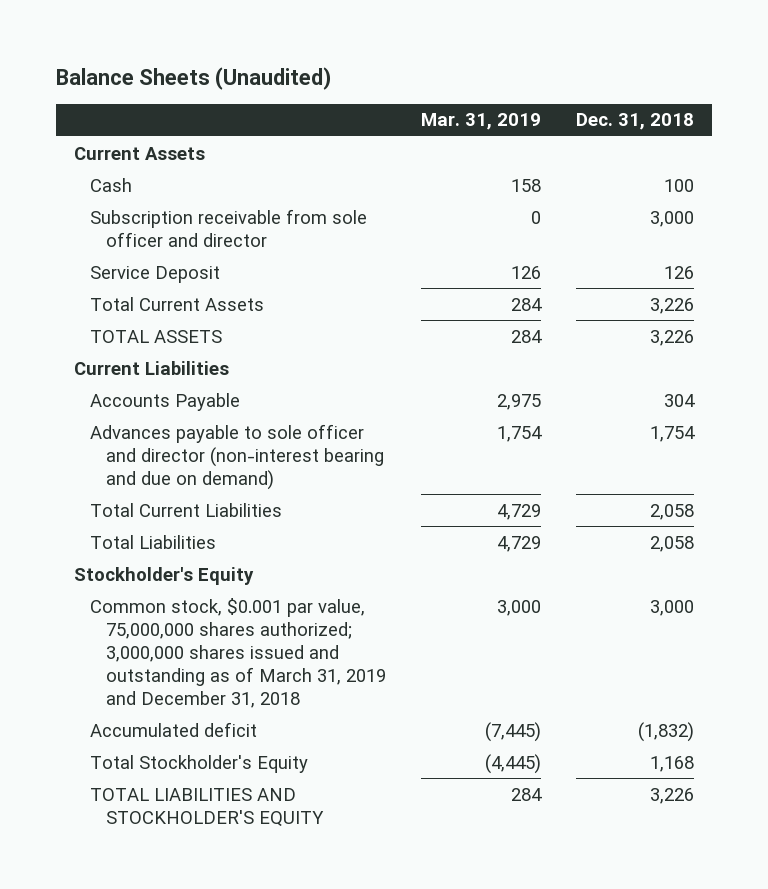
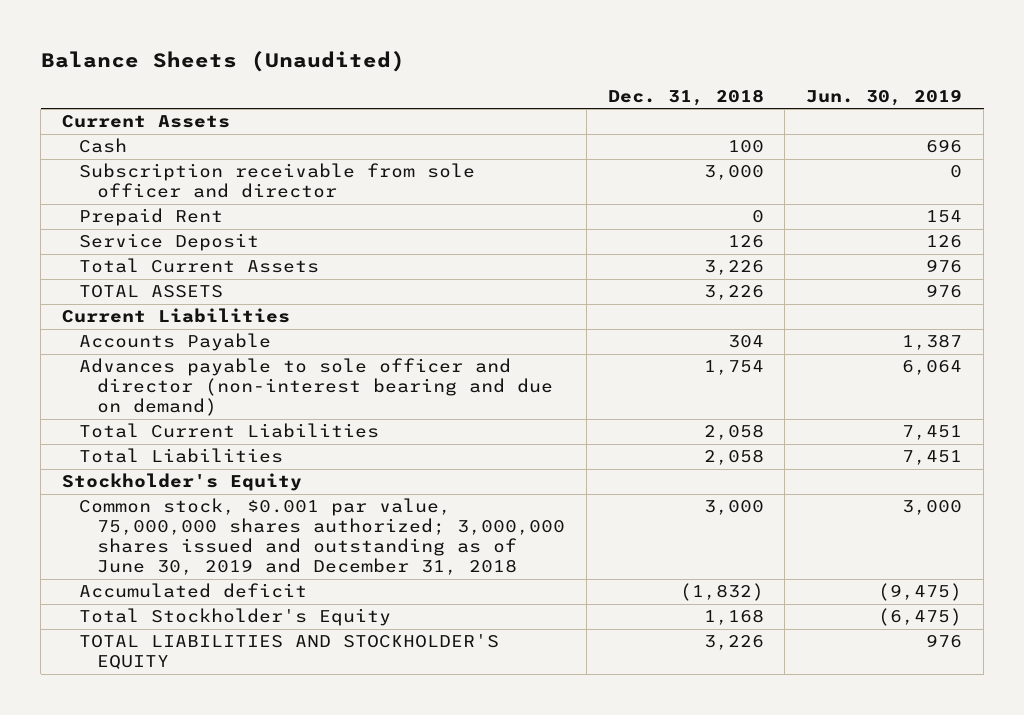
[421,113,542,131] Mar. 31, 2019 -> none
none -> [806,88,963,106] Jun. 30, 2019
none -> [79,208,224,227] Prepaid Rent
[89,597,387,708] Common stock, $0.001 par value, 75,000,000 shares authorized; 3,000,000 shares issued and outstanding as of March 31, 2019 and December 31, 2018 -> [79,498,565,576] Common stock, $0.001 par value, 75,000,000 shares authorized; 3,000,000 shares issued and outstanding as of June 30, 2019 and December 31, 2018

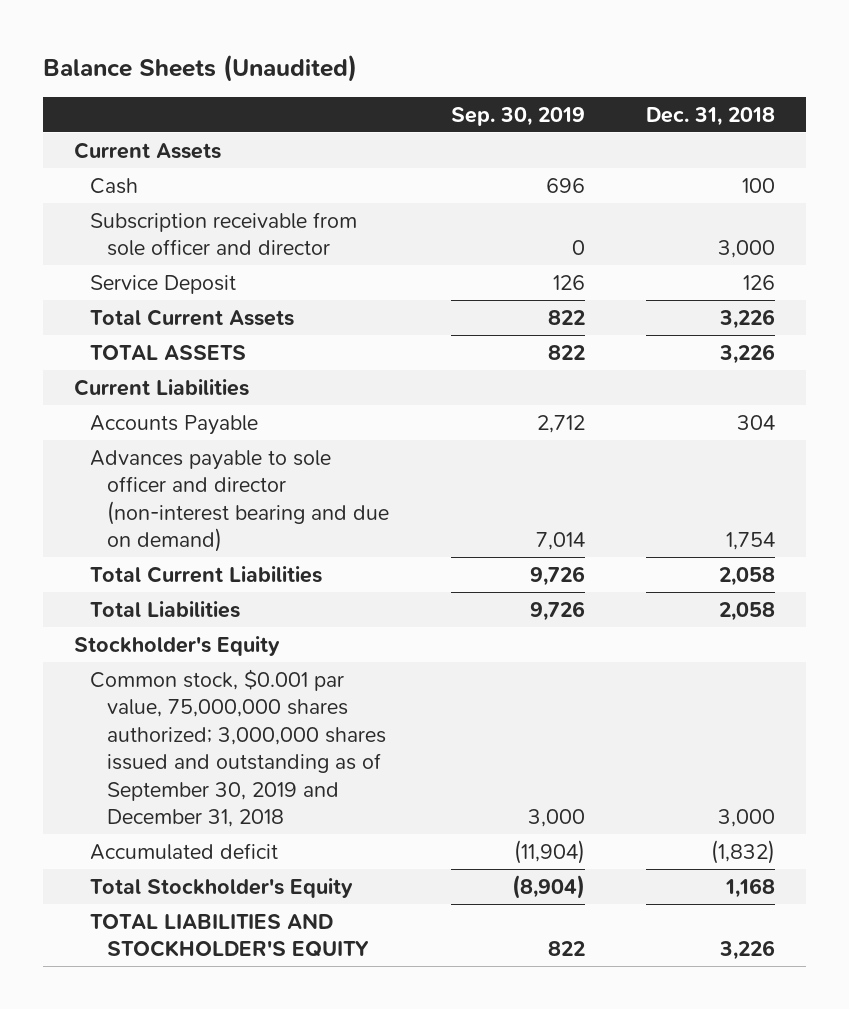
[806,88,963,106] Jun. 30, 2019 -> none
none -> [450,106,585,126] Sep. 30, 2019
[79,208,224,227] Prepaid Rent -> none
[79,498,565,576] Common stock, $0.001 par value, 75,000,000 shares authorized; 3,000,000 shares issued and outstanding as of June 30, 2019 and December 31, 2018 -> [90,668,387,828] Common stock, $0.001 par value, 75,000,000 shares authorized; 3,000,000 shares issued and outstanding as of September 30, 2019 and December 31, 2018

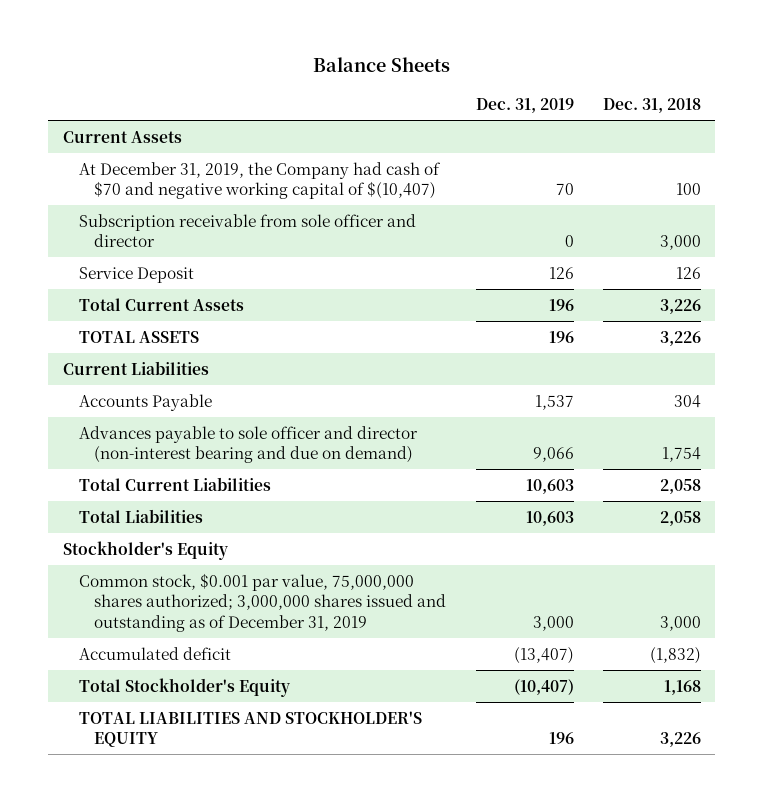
[42,53,357,82] Balance Sheets (Unaudited) -> [312,57,450,73] Balance Sheets
[450,106,585,126] Sep. 30, 2019 -> none
none -> [475,97,574,113] Dec. 31, 2019
[90,177,139,194] Cash -> [78,161,441,200] At December 31, 2019, the Company had cash of $70 and negative working capital of $(10,407)
[90,668,387,828] Common stock, $0.001 par value, 75,000,000 shares authorized; 3,000,000 shares issued and outstanding as of September 30, 2019 and December 31, 2018 -> [78,572,447,632] Common stock, $0.001 par value, 75,000,000 shares authorized; 3,000,000 shares issued and outstanding as of December 31, 2019

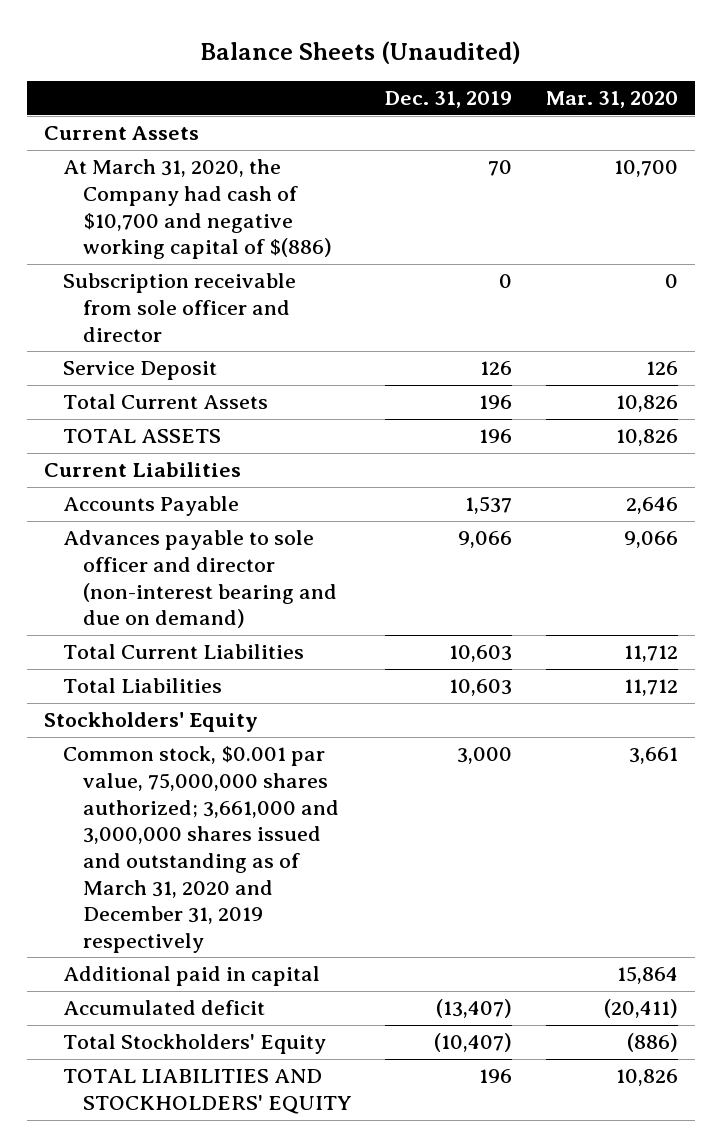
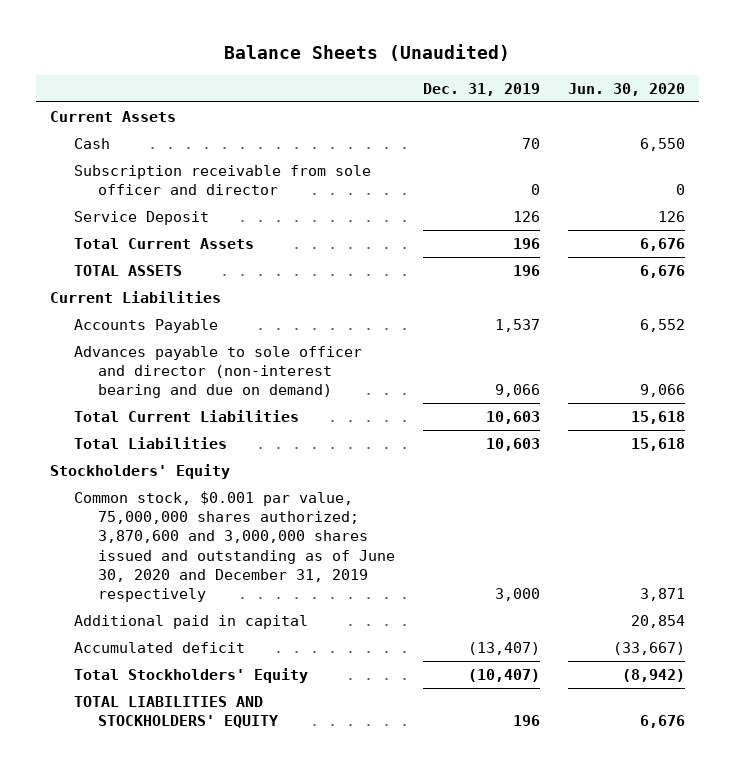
[546,91,679,109] Mar. 31, 2020 -> none
none -> [567,82,685,96] Jun. 30, 2020
[63,159,332,260] At March 31, 2020, the Company had cash of $10,700 and negative working capital of $(886) -> [73,138,110,150] Cash
[63,746,339,953] Common stock, $0.001 par value, 75,000,000 shares authorized; 3,661,000 and 3,000,000 shares issued and outstanding as of March 31, 2020 and December 31, 2019 respectively -> [73,491,395,603] Common stock, $0.001 par value, 75,000,000 shares authorized; 3,870,600 and 3,000,000 shares issued and outstanding as of June 30, 2020 and December 31, 2019 respectively

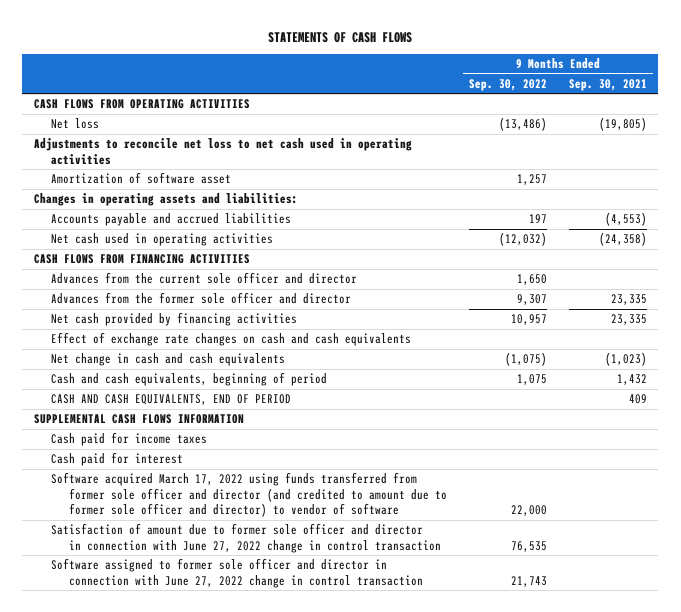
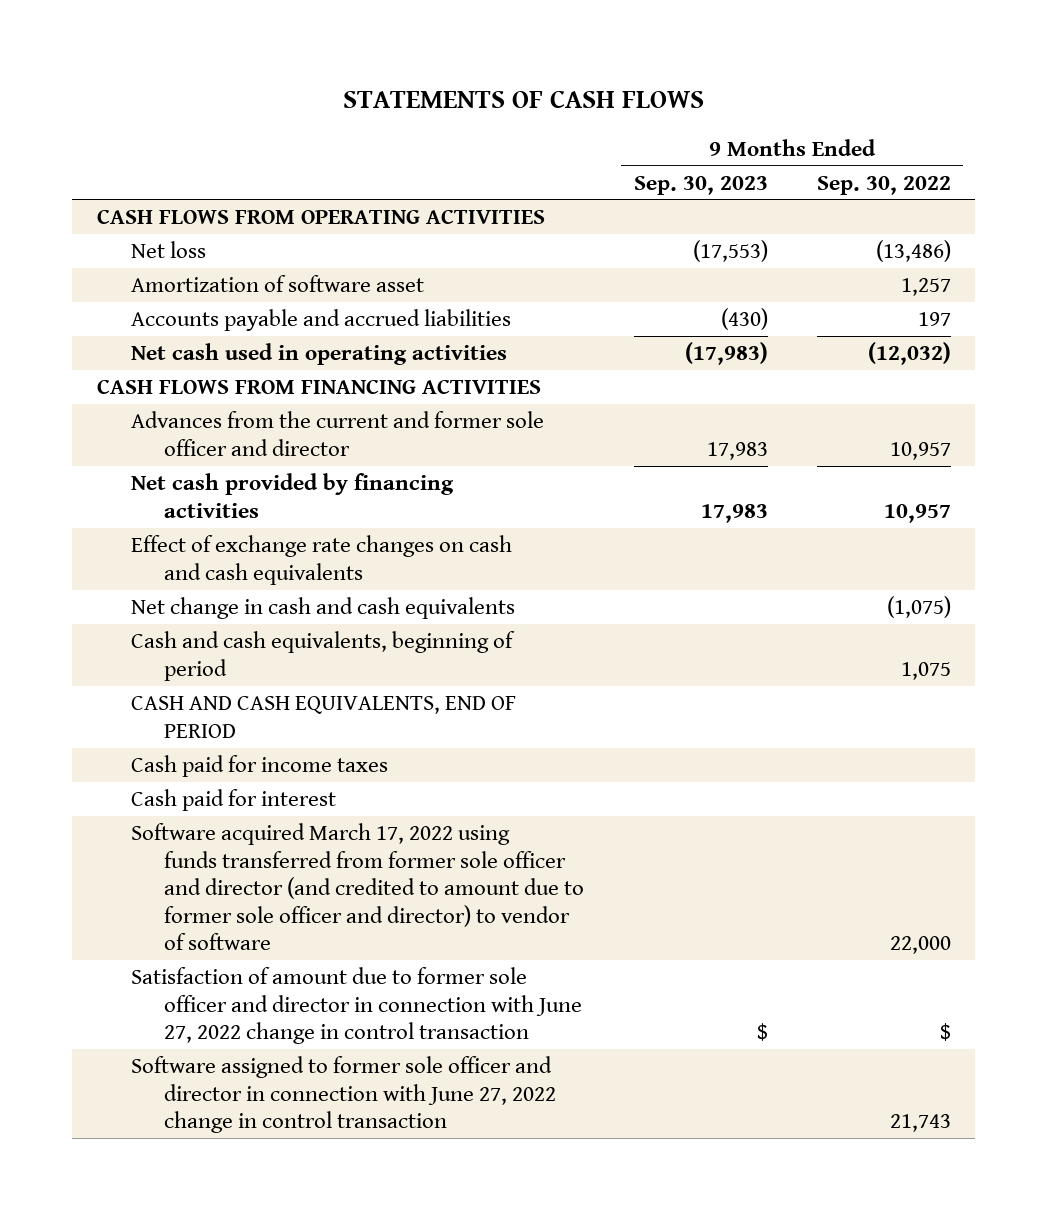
[569,78,648,91] Sep. 30, 2021 -> none
none -> [633,175,768,195] Sep. 30, 2023
[33,138,412,165] Adjustments to reconcile net loss to net cash used in operating activities -> none
[33,193,298,207] Changes in operating assets and liabilities: -> none
[51,292,352,305] Advances from the former sole officer and director -> none
[51,272,358,285] Advances from the current sole officer and director -> [130,411,544,456] Advances from the current and former sole officer and director
[517,274,548,286] 1,650 -> [889,441,951,460] 10,957
[33,414,244,425] SUPPLEMENTAL CASH FLOWS INFORMATION -> none
[511,540,548,552] 76,535 -> [939,1023,951,1042] $

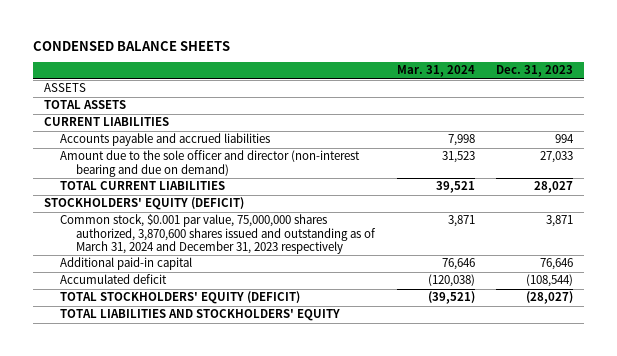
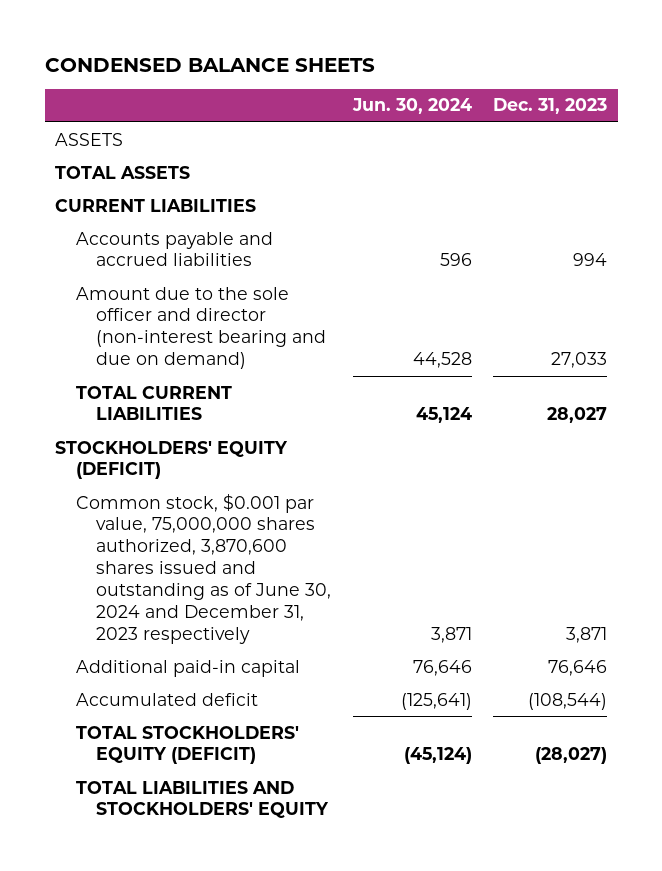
[396,65,475,78] Mar. 31, 2024 -> none
none -> [351,98,472,115] Jun. 30, 2024
[60,214,377,255] Common stock, $0.001 par value, 75,000,000 shares authorized, 3,870,600 shares issued and outstanding as of March 31, 2024 and December 31, 2023 respectively -> [75,493,332,644] Common stock, $0.001 par value, 75,000,000 shares authorized, 3,870,600 shares issued and outstanding as of June 30, 2024 and December 31, 2023 respectively

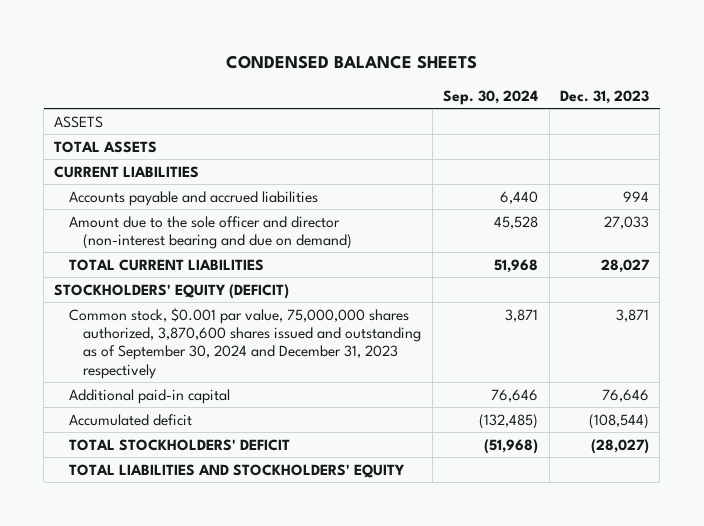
[351,98,472,115] Jun. 30, 2024 -> none
none -> [443,90,539,106] Sep. 30, 2024
[75,493,332,644] Common stock, $0.001 par value, 75,000,000 shares authorized, 3,870,600 shares issued and outstanding as of June 30, 2024 and December 31, 2023 respectively -> [68,307,422,379] Common stock, $0.001 par value, 75,000,000 shares authorized, 3,870,600 shares issued and outstanding as of September 30, 2024 and December 31, 2023 respectively
[75,725,299,765] TOTAL STOCKHOLDERS' EQUITY (DEFICIT) -> [68,438,290,451] TOTAL STOCKHOLDERS' DEFICIT

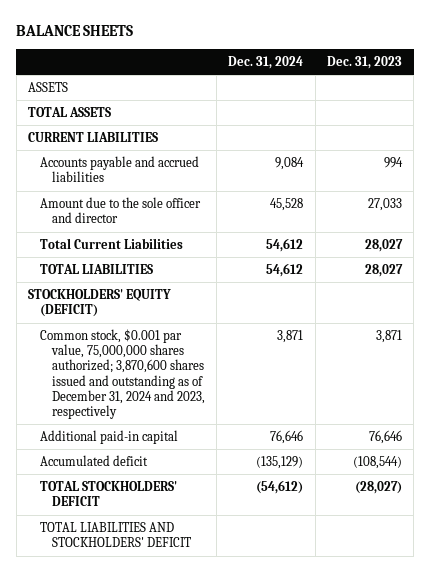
[225,54,477,69] CONDENSED BALANCE SHEETS -> [16,25,134,37] BALANCE SHEETS
[443,90,539,106] Sep. 30, 2024 -> none
none -> [228,56,304,70] Dec. 31, 2024
[68,215,353,250] Amount due to the sole officer and director (non-interest bearing and due on demand) -> [39,197,201,224] Amount due to the sole officer and director
[68,258,264,271] TOTAL CURRENT LIABILITIES -> [39,238,183,250] Total Current Liabilities
none -> [39,264,153,275] TOTAL LIABILITIES
[68,307,422,379] Common stock, $0.001 par value, 75,000,000 shares authorized, 3,870,600 shares issued and outstanding as of September 30, 2024 and December 31, 2023 respectively -> [39,329,205,420] Common stock, $0.001 par value, 75,000,000 shares authorized; 3,870,600 shares issued and outstanding as of December 31, 2024 and 2023, respectively
[68,463,405,478] TOTAL LIABILITIES AND STOCKHOLDERS' EQUITY -> [39,522,191,548] TOTAL LIABILITIES AND STOCKHOLDERS' DEFICIT

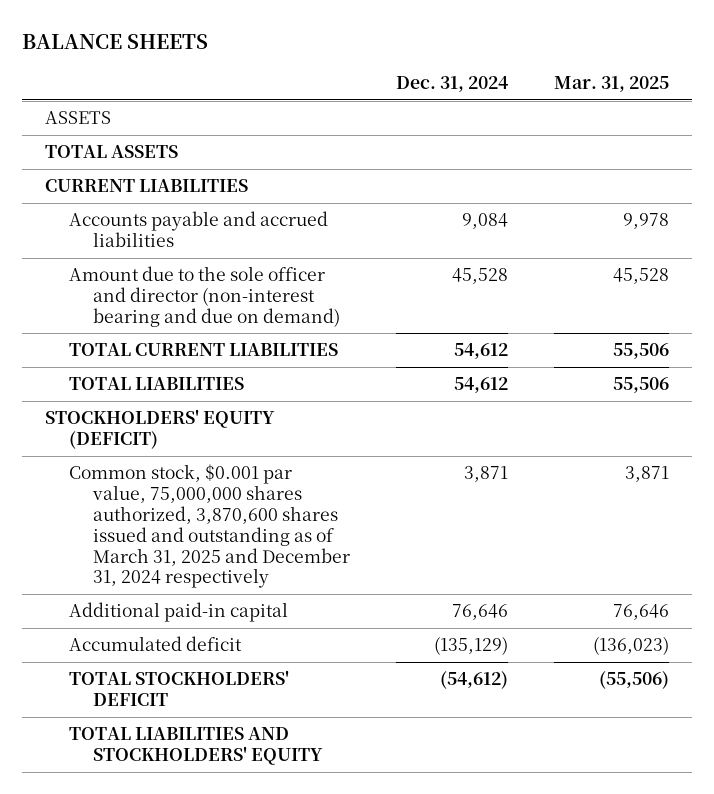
[326,56,402,70] Dec. 31, 2023 -> none
none -> [554,76,670,93] Mar. 31, 2025
[39,197,201,224] Amount due to the sole officer and director -> [68,266,340,327] Amount due to the sole officer and director (non-interest bearing and due on demand)
[39,238,183,250] Total Current Liabilities -> [68,343,338,357] TOTAL CURRENT LIABILITIES
[39,329,205,420] Common stock, $0.001 par value, 75,000,000 shares authorized; 3,870,600 shares issued and outstanding as of December 31, 2024 and 2023, respectively -> [68,464,350,589] Common stock, $0.001 par value, 75,000,000 shares authorized, 3,870,600 shares issued and outstanding as of March 31, 2025 and December 31, 2024 respectively
[39,522,191,548] TOTAL LIABILITIES AND STOCKHOLDERS' DEFICIT -> [68,727,323,766] TOTAL LIABILITIES AND STOCKHOLDERS' EQUITY

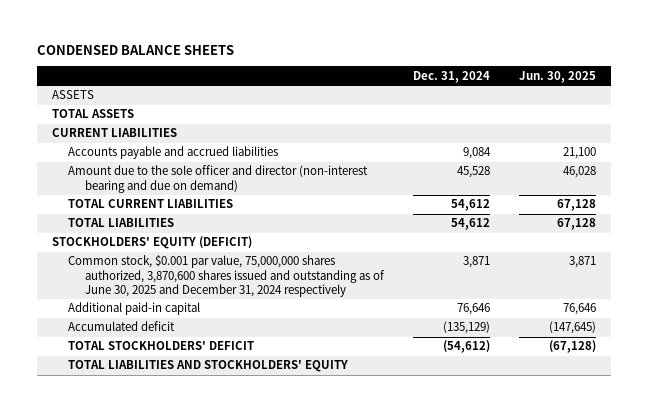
[21,33,208,49] BALANCE SHEETS -> [37,44,235,55] CONDENSED BALANCE SHEETS
[554,76,670,93] Mar. 31, 2025 -> none
none -> [519,70,597,83] Jun. 30, 2025
[68,464,350,589] Common stock, $0.001 par value, 75,000,000 shares authorized, 3,870,600 shares issued and outstanding as of March 31, 2025 and December 31, 2024 respectively -> [68,255,385,298] Common stock, $0.001 par value, 75,000,000 shares authorized, 3,870,600 shares issued and outstanding as of June 30, 2025 and December 31, 2024 respectively

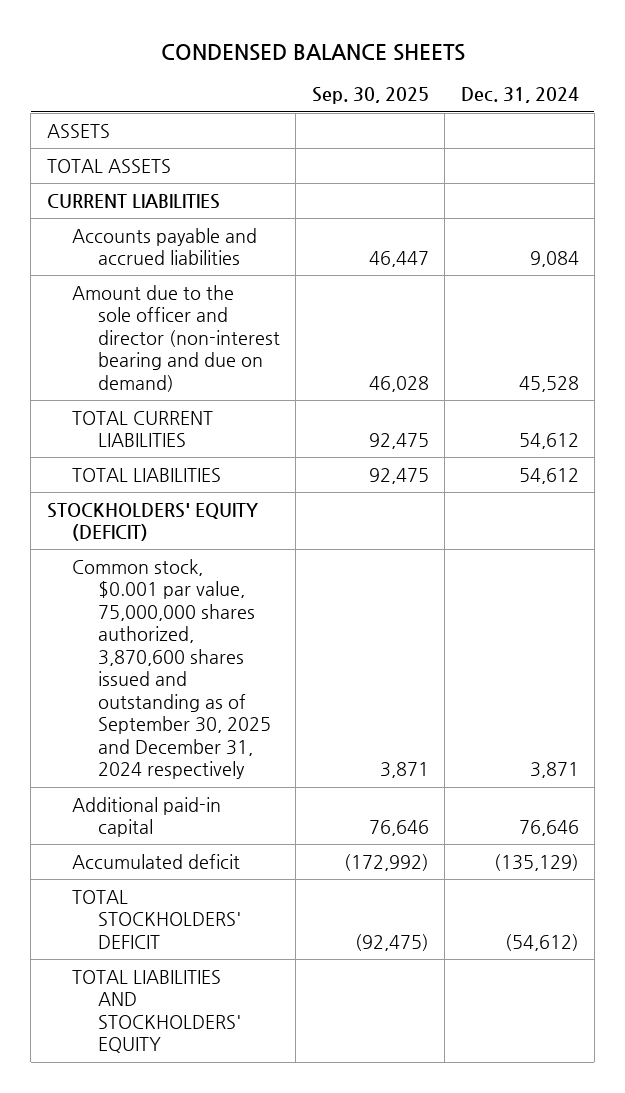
[519,70,597,83] Jun. 30, 2025 -> none
none -> [311,87,429,105] Sep. 30, 2025
[68,255,385,298] Common stock, $0.001 par value, 75,000,000 shares authorized, 3,870,600 shares issued and outstanding as of June 30, 2025 and December 31, 2024 respectively -> [72,558,271,780] Common stock, $0.001 par value, 75,000,000 shares authorized, 3,870,600 shares issued and outstanding as of September 30, 2025 and December 31, 2024 respectively

